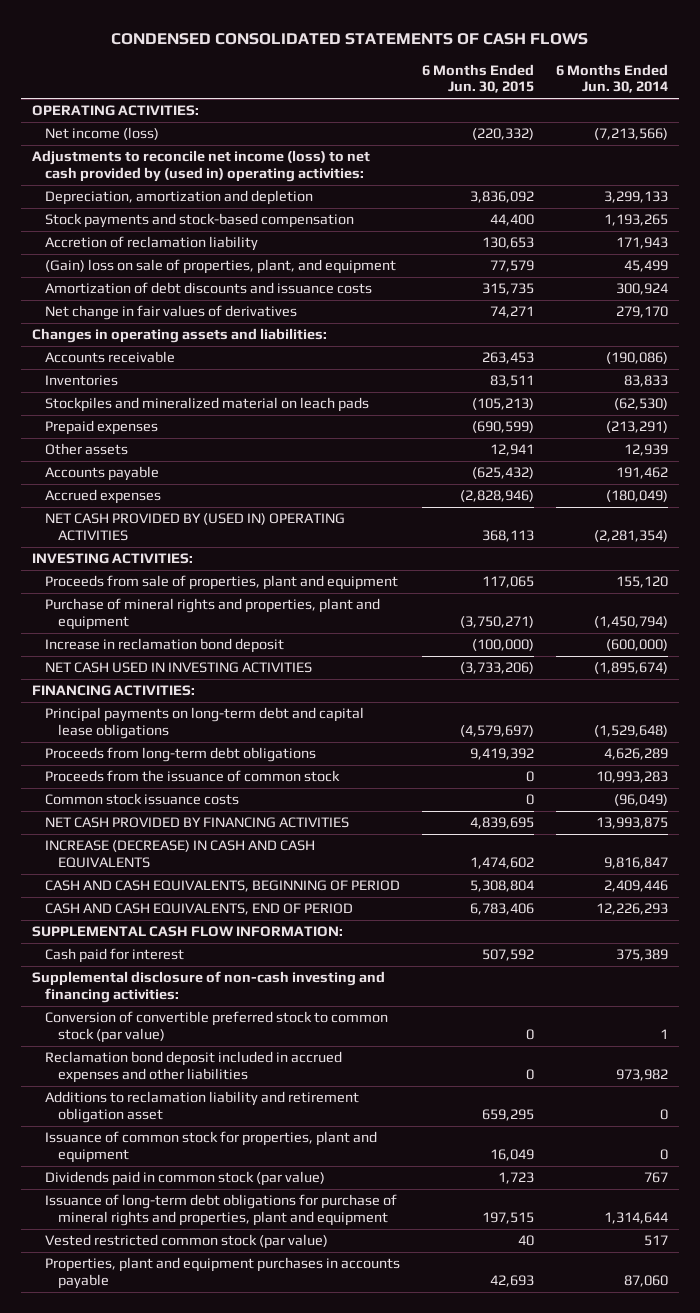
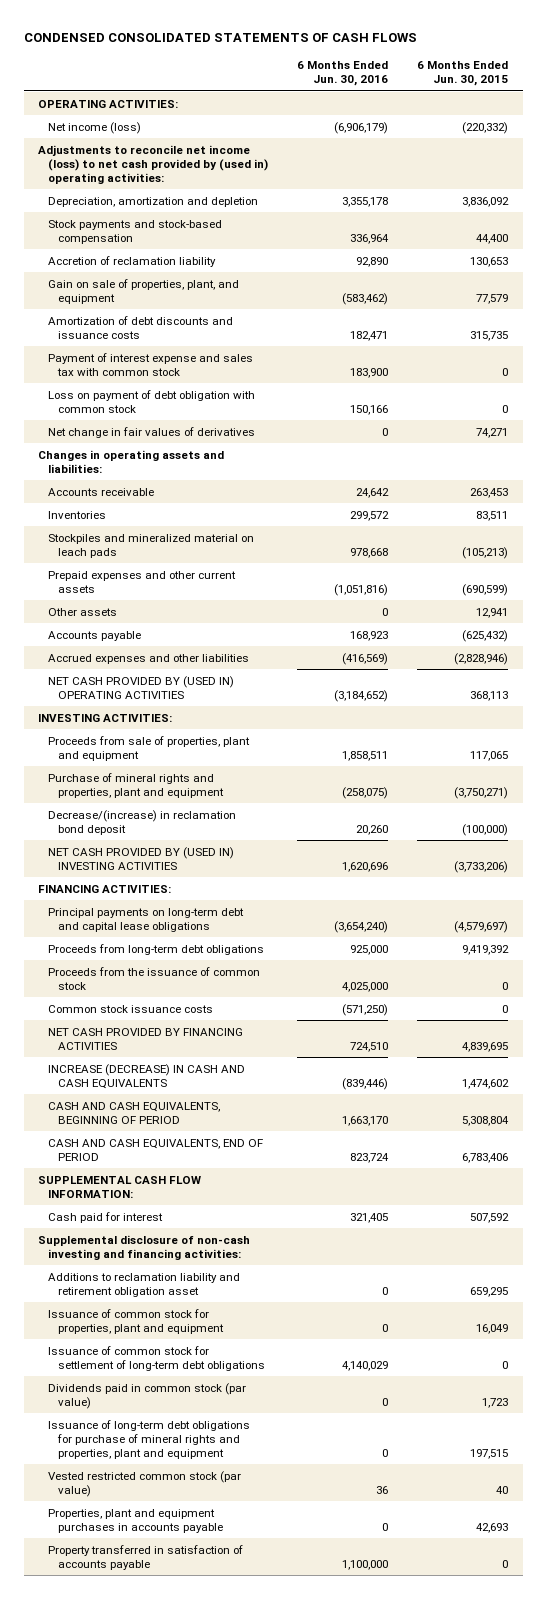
[555,63,668,94] 6 Months Ended Jun. 30, 2014 -> none
none -> [297,61,389,87] 6 Months Ended Jun. 30, 2016
[45,259,397,275] (Gain) loss on sale of properties, plant, and equipment -> [48,278,240,304] Gain on sale of properties, plant, and equipment
none -> [48,352,254,376] Payment of interest expense and sales tax with common stock
none -> [48,389,256,413] Loss on payment of debt obligation with common stock
[45,420,159,436] Prepaid expenses -> [48,570,237,593] Prepaid expenses and other current assets
[45,489,162,505] Accrued expenses -> [48,653,250,664] Accrued expenses and other liabilities
[45,638,285,654] Increase in reclamation bond deposit -> [48,809,237,835] Decrease/(increase) in reclamation bond deposit
[45,662,313,674] NET CASH USED IN INVESTING ACTIVITIES -> [48,846,235,870] NET CASH PROVIDED BY (USED IN) INVESTING ACTIVITIES
[45,1011,389,1044] Conversion of convertible preferred stock to common stock (par value) -> none
[45,1051,343,1084] Reclamation bond deposit included in accrued expenses and other liabilities -> none
none -> [48,1345,266,1371] Issuance of common stock for settlement of long-term debt obligations
none -> [48,1544,244,1570] Property transferred in satisfaction of accounts payable

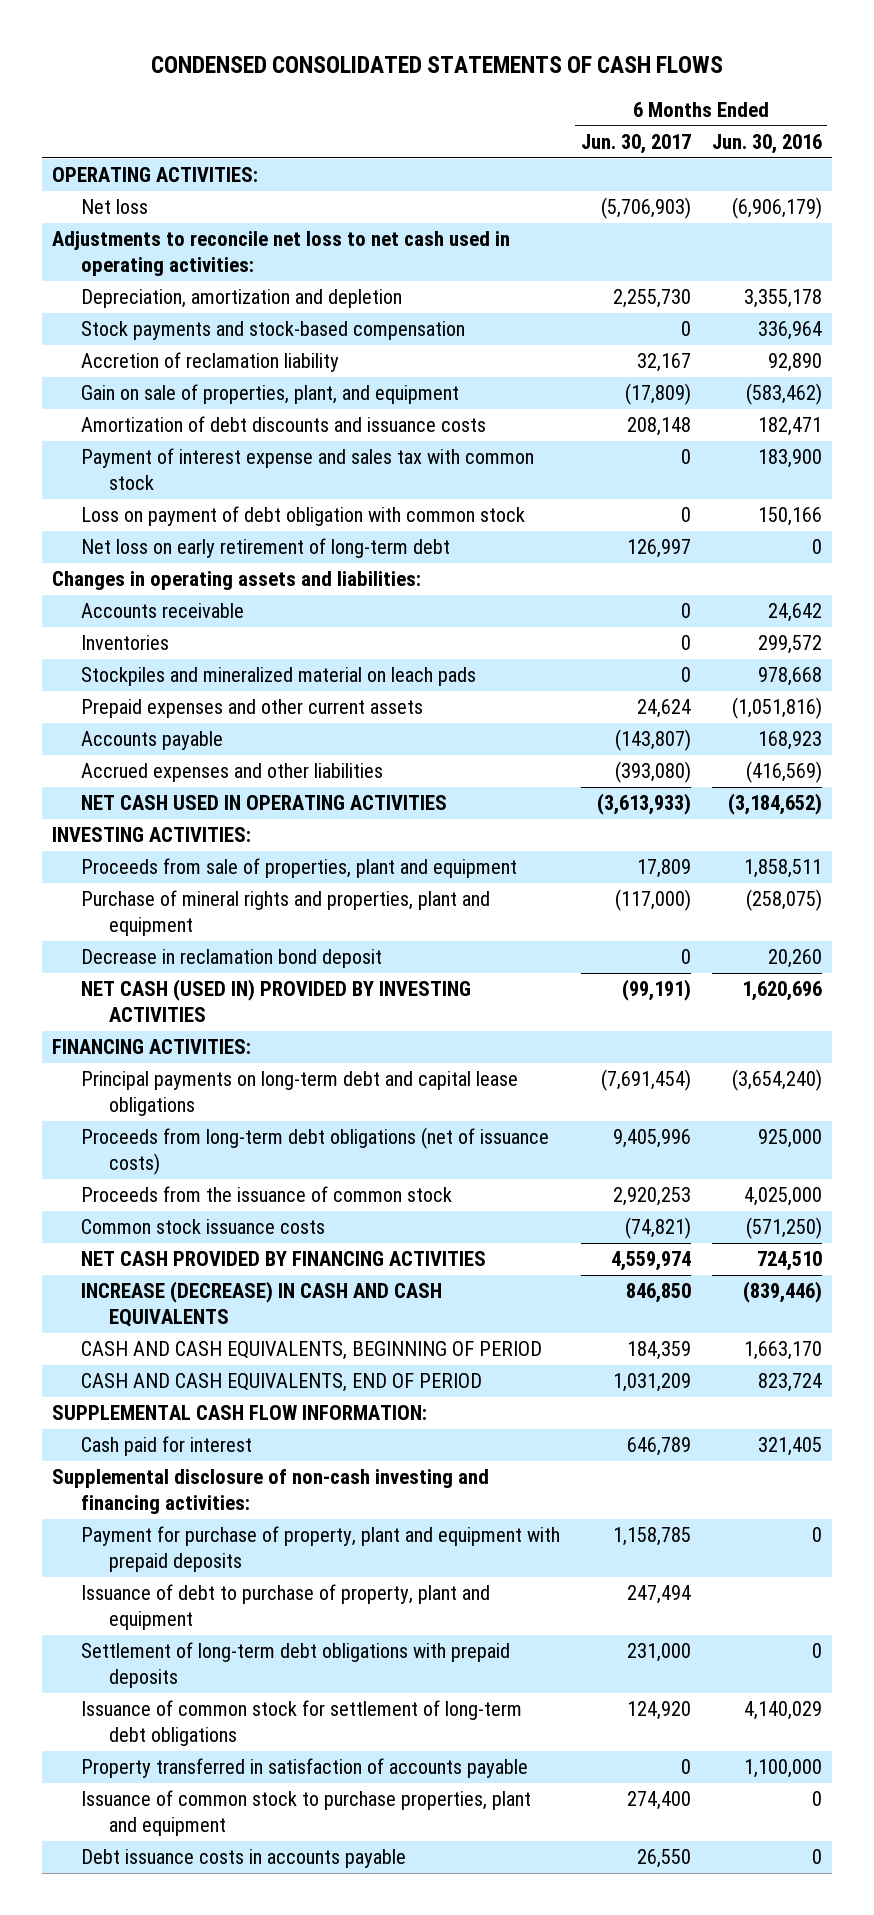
[417,61,509,87] 6 Months Ended Jun. 30, 2015 -> none
none -> [580,134,691,155] Jun. 30, 2017
[48,121,142,134] Net income (loss) -> [80,199,148,215] Net loss
[38,144,269,184] Adjustments to reconcile net income (loss) to net cash provided by (used in) operating activities: -> [52,231,511,276] Adjustments to reconcile net loss to net cash used in operating activities:
[48,426,256,438] Net change in fair values of derivatives -> none
none -> [80,538,450,559] Net loss on early retirement of long-term debt
[48,607,118,616] Other assets -> none
[48,675,235,699] NET CASH PROVIDED BY (USED IN) OPERATING ACTIVITIES -> [80,795,447,811] NET CASH USED IN OPERATING ACTIVITIES
[48,809,237,835] Decrease/(increase) in reclamation bond deposit -> [80,949,382,969] Decrease in reclamation bond deposit
[48,846,235,870] NET CASH PROVIDED BY (USED IN) INVESTING ACTIVITIES -> [80,979,471,1022] NET CASH (USED IN) PROVIDED BY INVESTING ACTIVITIES
[48,943,265,955] Proceeds from long-term debt obligations -> [80,1127,549,1175] Proceeds from long-term debt obligations (net of issuance costs)
[48,1272,241,1297] Additions to reclamation liability and retirement obligation asset -> none
[48,1308,225,1334] Issuance of common stock for properties, plant and equipment -> none
none -> [80,1526,560,1572] Payment for purchase of property, plant and equipment with prepaid deposits
none -> [80,1584,490,1630] Issuance of debt to purchase of property, plant and equipment
none -> [80,1642,510,1688] Settlement of long-term debt obligations with prepaid deposits
[48,1382,247,1409] Dividends paid in common stock (par value) -> none
[48,1419,251,1459] Issuance of long-term debt obligations for purchase of mineral rights and properties, plant and equipment -> none
[48,1470,242,1497] Vested restricted common stock (par value) -> none
[48,1508,224,1533] Properties, plant and equipment purchases in accounts payable -> none
none -> [80,1790,531,1836] Issuance of common stock to purchase properties, plant and equipment
none -> [80,1849,406,1869] Debt issuance costs in accounts payable

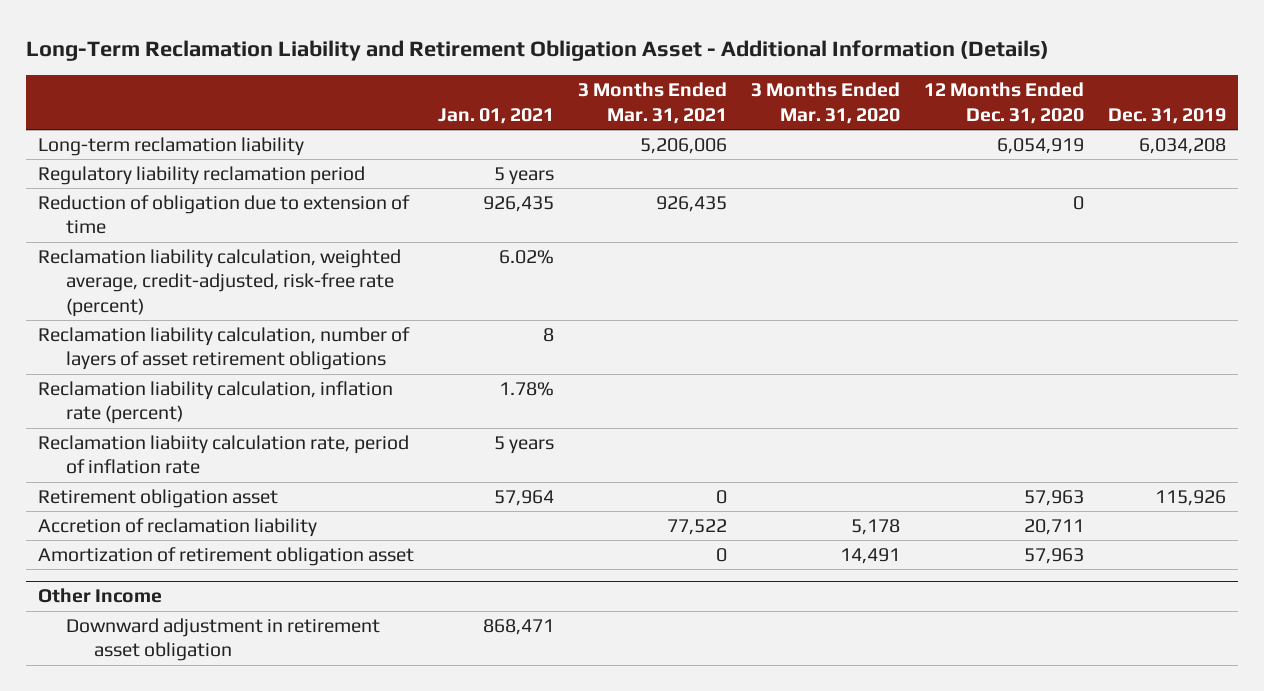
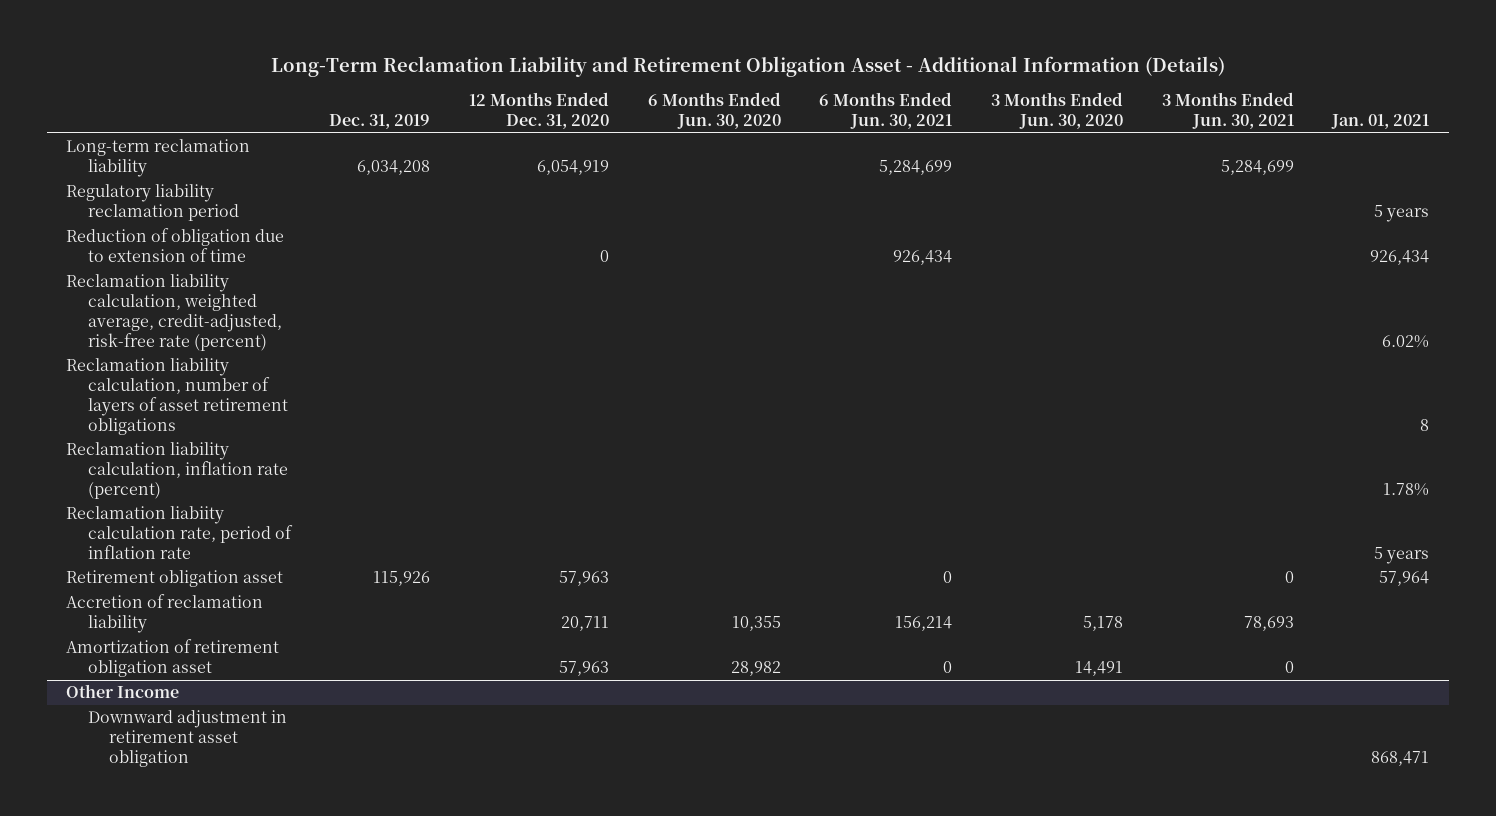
[578,82,728,124] 3 Months Ended Mar. 31, 2021 -> none
[751,82,901,124] 3 Months Ended Mar. 31, 2020 -> none
none -> [647,92,781,130] 6 Months Ended Jun. 30, 2020
none -> [819,92,953,130] 6 Months Ended Jun. 30, 2021
none -> [991,92,1124,130] 3 Months Ended Jun. 30, 2020
none -> [1161,92,1294,130] 3 Months Ended Jun. 30, 2021
[483,195,555,212] 926,435 -> [1370,250,1430,266] 926,434

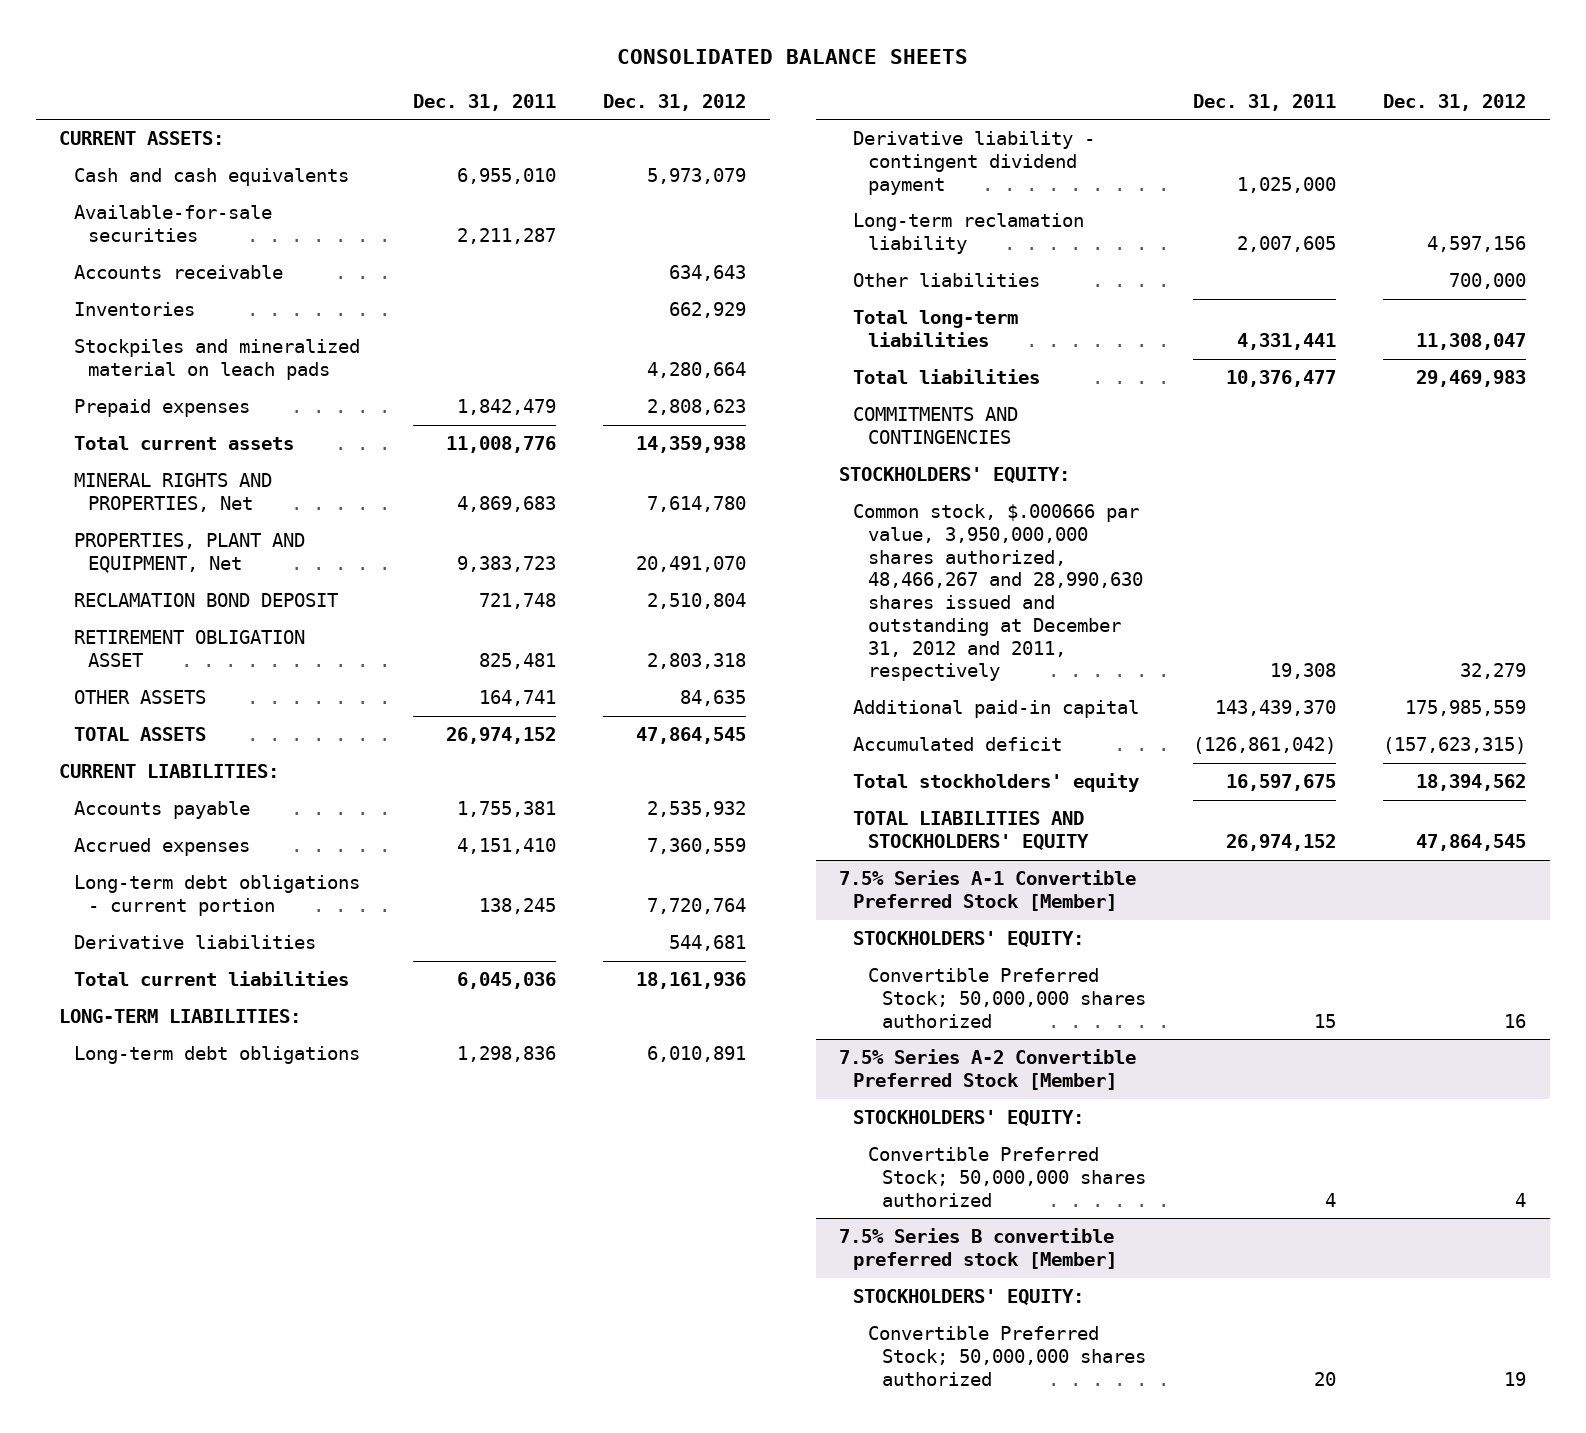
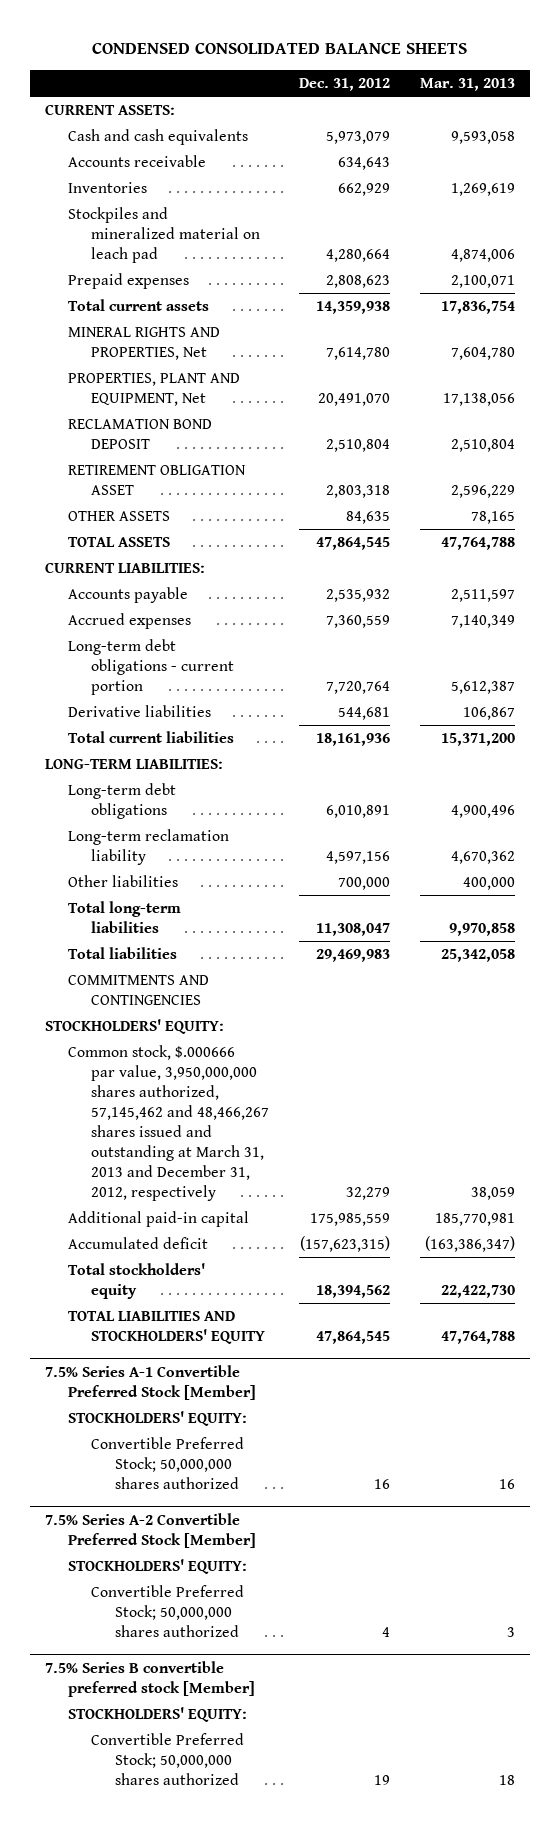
[616,49,968,65] CONSOLIDATED BALANCE SHEETS -> [92,43,468,55] CONDENSED CONSOLIDATED BALANCE SHEETS
[413,93,557,111] Dec. 31, 2011 -> none
none -> [420,78,516,92] Mar. 31, 2013
[73,205,272,242] Available-for-sale securities -> none
[73,339,360,380] Stockpiles and mineralized material on leach pads -> [68,206,261,263] Stockpiles and mineralized material on leach pad
[853,131,1096,195] Derivative liability - contingent dividend payment -> none
[853,504,1143,682] Common stock, $.000666 par value, 3,950,000,000 shares authorized, 48,466,267 and 28,990,630 shares issued and outstanding at December 31, 2012 and 2011, respectively -> [68,1044,270,1201] Common stock, $.000666 par value, 3,950,000,000 shares authorized, 57,145,462 and 48,466,267 shares issued and outstanding at March 31, 2013 and December 31, 2012, respectively

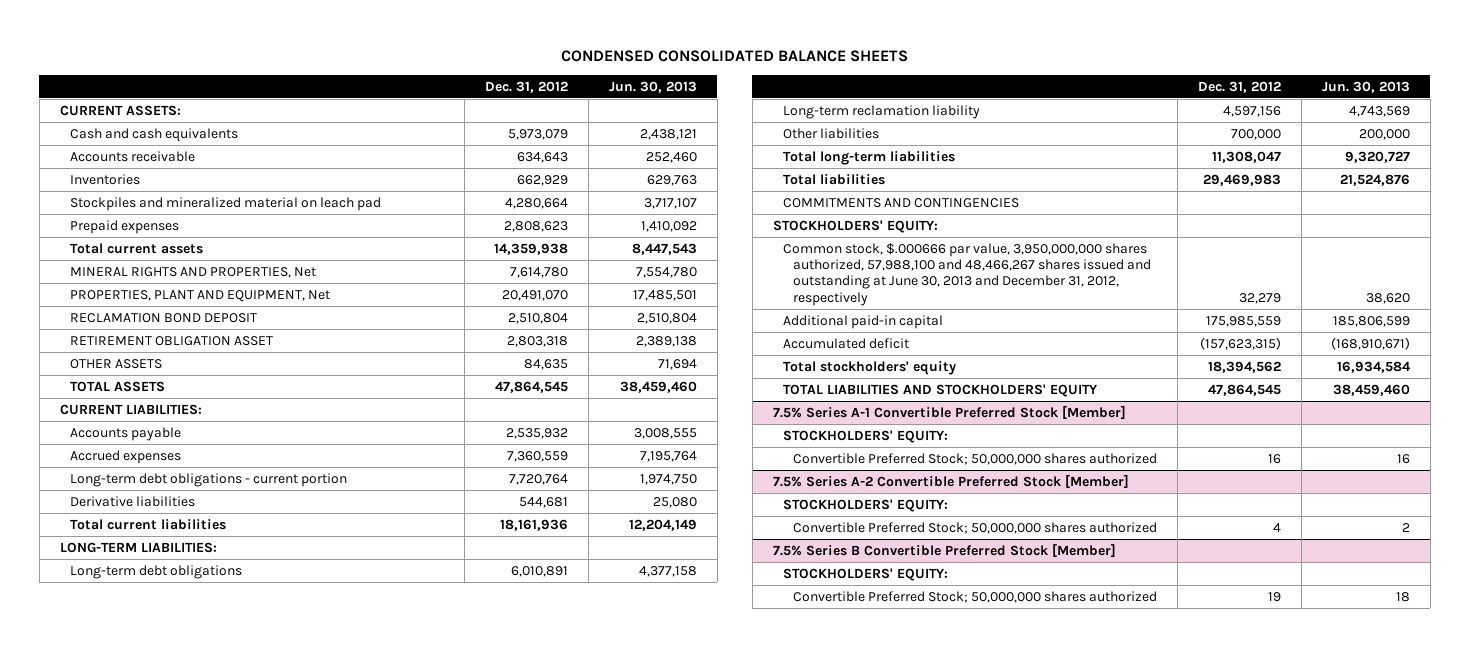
[420,78,516,92] Mar. 31, 2013 -> none
none -> [609,80,698,93] Jun. 30, 2013
[68,1044,270,1201] Common stock, $.000666 par value, 3,950,000,000 shares authorized, 57,145,462 and 48,466,267 shares issued and outstanding at March 31, 2013 and December 31, 2012, respectively -> [783,242,1152,306] Common stock, $.000666 par value, 3,950,000,000 shares authorized, 57,988,100 and 48,466,267 shares issued and outstanding at June 30, 2013 and December 31, 2012, respectively
[44,1660,256,1697] 7.5% Series B convertible preferred stock [Member] -> [772,542,1116,557] 7.5% Series B Convertible Preferred Stock [Member]

